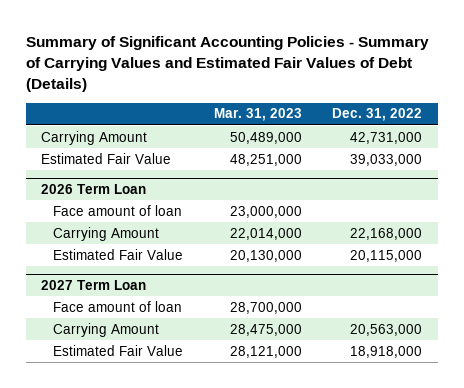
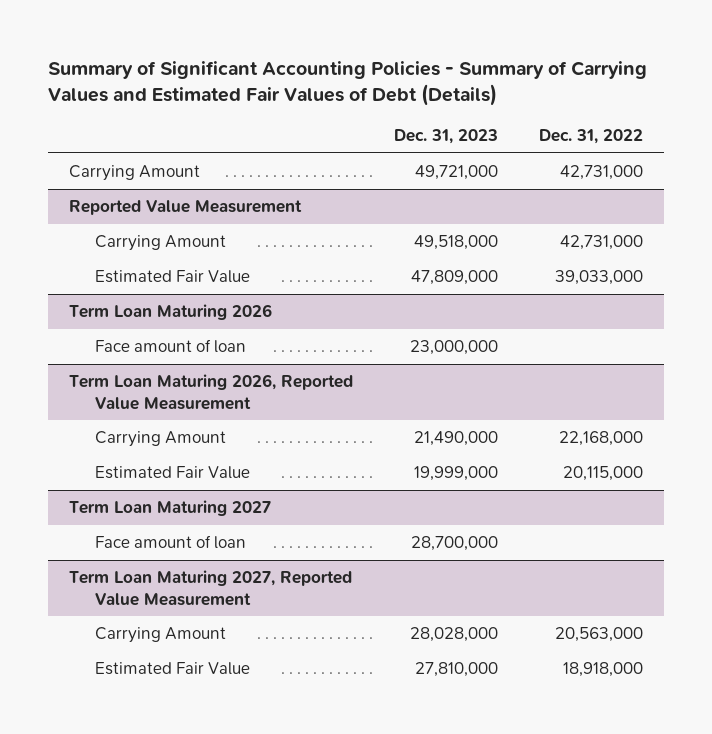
[213,108,302,122] Mar. 31, 2023 -> none
none -> [394,129,499,145] Dec. 31, 2023
none -> [68,200,302,216] Reported Value Measurement
none -> [94,235,226,252] Carrying Amount
[41,183,147,194] 2026 Term Loan -> [68,304,272,321] Term Loan Maturing 2026
none -> [68,374,353,410] Term Loan Maturing 2026, Reported Value Measurement
[41,279,147,290] 2027 Term Loan -> [68,500,271,517] Term Loan Maturing 2027
none -> [68,570,352,606] Term Loan Maturing 2027, Reported Value Measurement

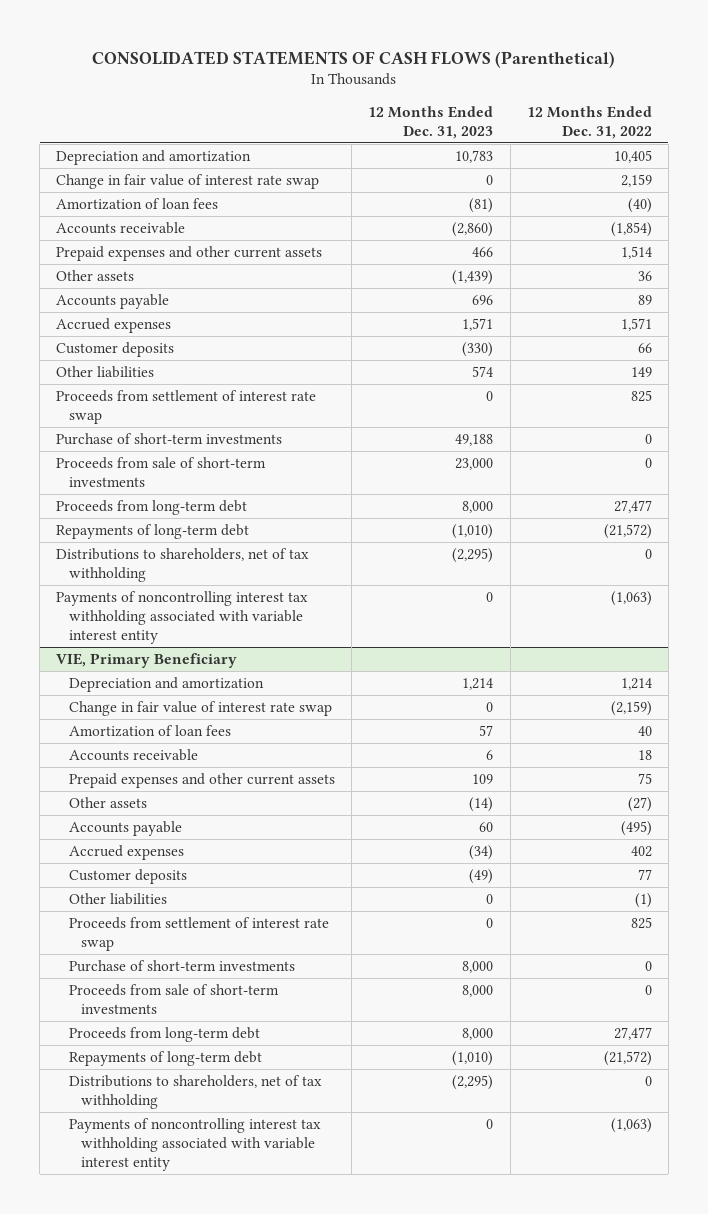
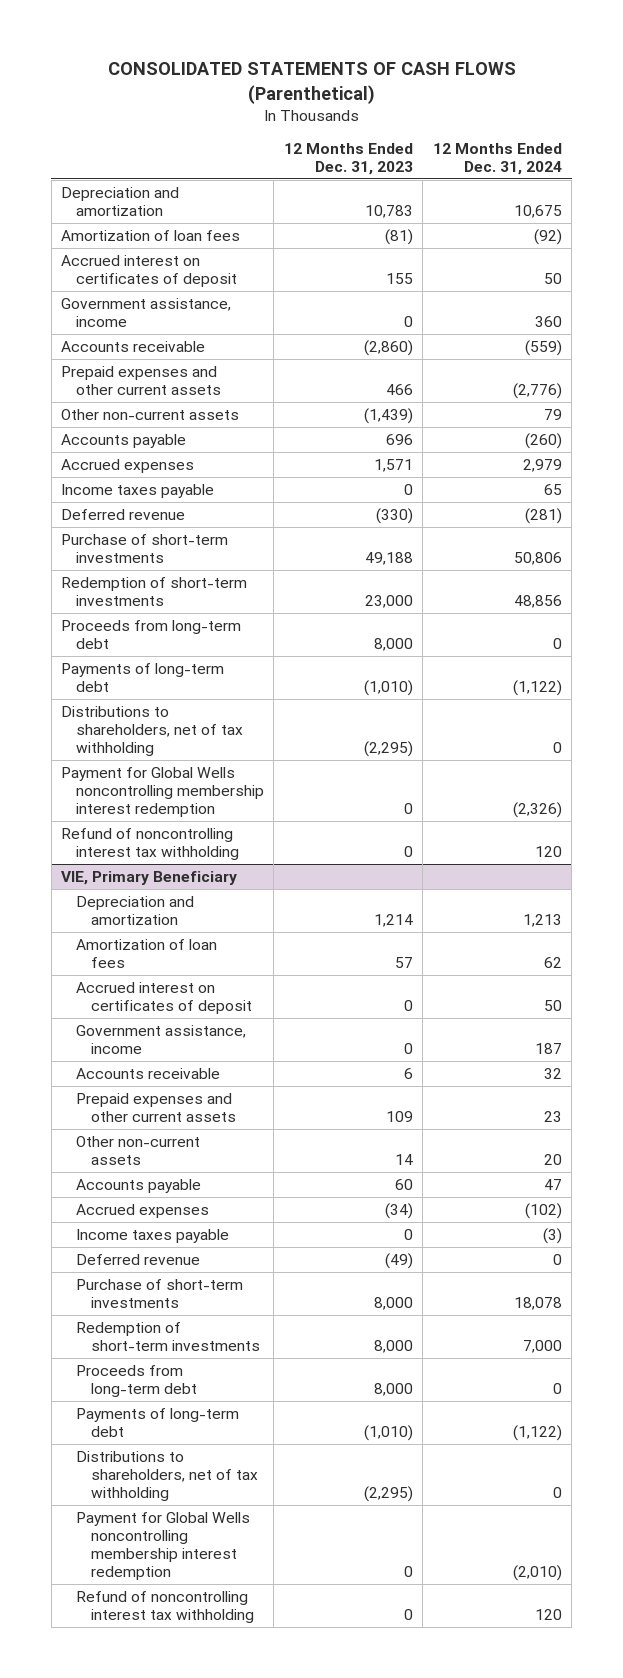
[526,105,652,139] 12 Months Ended Dec. 31, 2022 -> none
none -> [432,143,562,176] 12 Months Ended Dec. 31, 2024
[56,173,320,189] Change in fair value of interest rate swap -> none
none -> [61,254,237,287] Accrued interest on certificates of deposit
none -> [61,297,232,327] Government assistance, income
[56,269,135,281] Other assets -> [61,408,240,420] Other non-current assets
[56,341,175,357] Customer deposits -> none
[56,365,155,378] Other liabilities -> none
[56,389,317,424] Proceeds from settlement of interest rate swap -> none
none -> [61,483,215,498] Income taxes payable
none -> [61,508,186,520] Deferred revenue
[56,456,267,487] Proceeds from sale of short-term investments -> [61,576,248,606] Redemption of short-term investments
[56,523,250,539] Repayments of long-term debt -> [61,662,225,692] Payments of long-term debt
[56,590,309,645] Payments of noncontrolling interest tax withholding associated with variable interest entity -> none
none -> [61,766,264,817] Payment for Global Wells noncontrolling membership interest redemption
none -> [61,827,239,860] Refund of noncontrolling interest tax withholding
[68,700,332,716] Change in fair value of interest rate swap -> none
none -> [75,981,252,1014] Accrued interest on certificates of deposit
none -> [75,1024,246,1054] Government assistance, income
[68,796,147,808] Other assets -> [75,1135,200,1165] Other non-current assets
[469,796,494,812] (14) -> [394,1153,413,1165] 14
[68,868,187,884] Customer deposits -> none
[68,892,167,905] Other liabilities -> none
[68,916,329,951] Proceeds from settlement of interest rate swap -> none
none -> [75,1228,229,1243] Income taxes payable
none -> [75,1253,200,1265] Deferred revenue
[68,983,279,1014] Proceeds from sale of short-term investments -> [75,1321,260,1351] Redemption of short-term investments
[68,1050,262,1066] Repayments of long-term debt -> [75,1407,239,1437] Payments of long-term debt
[68,1117,321,1172] Payments of noncontrolling interest tax withholding associated with variable interest entity -> none
none -> [75,1511,250,1581] Payment for Global Wells noncontrolling membership interest redemption
none -> [75,1590,254,1623] Refund of noncontrolling interest tax withholding

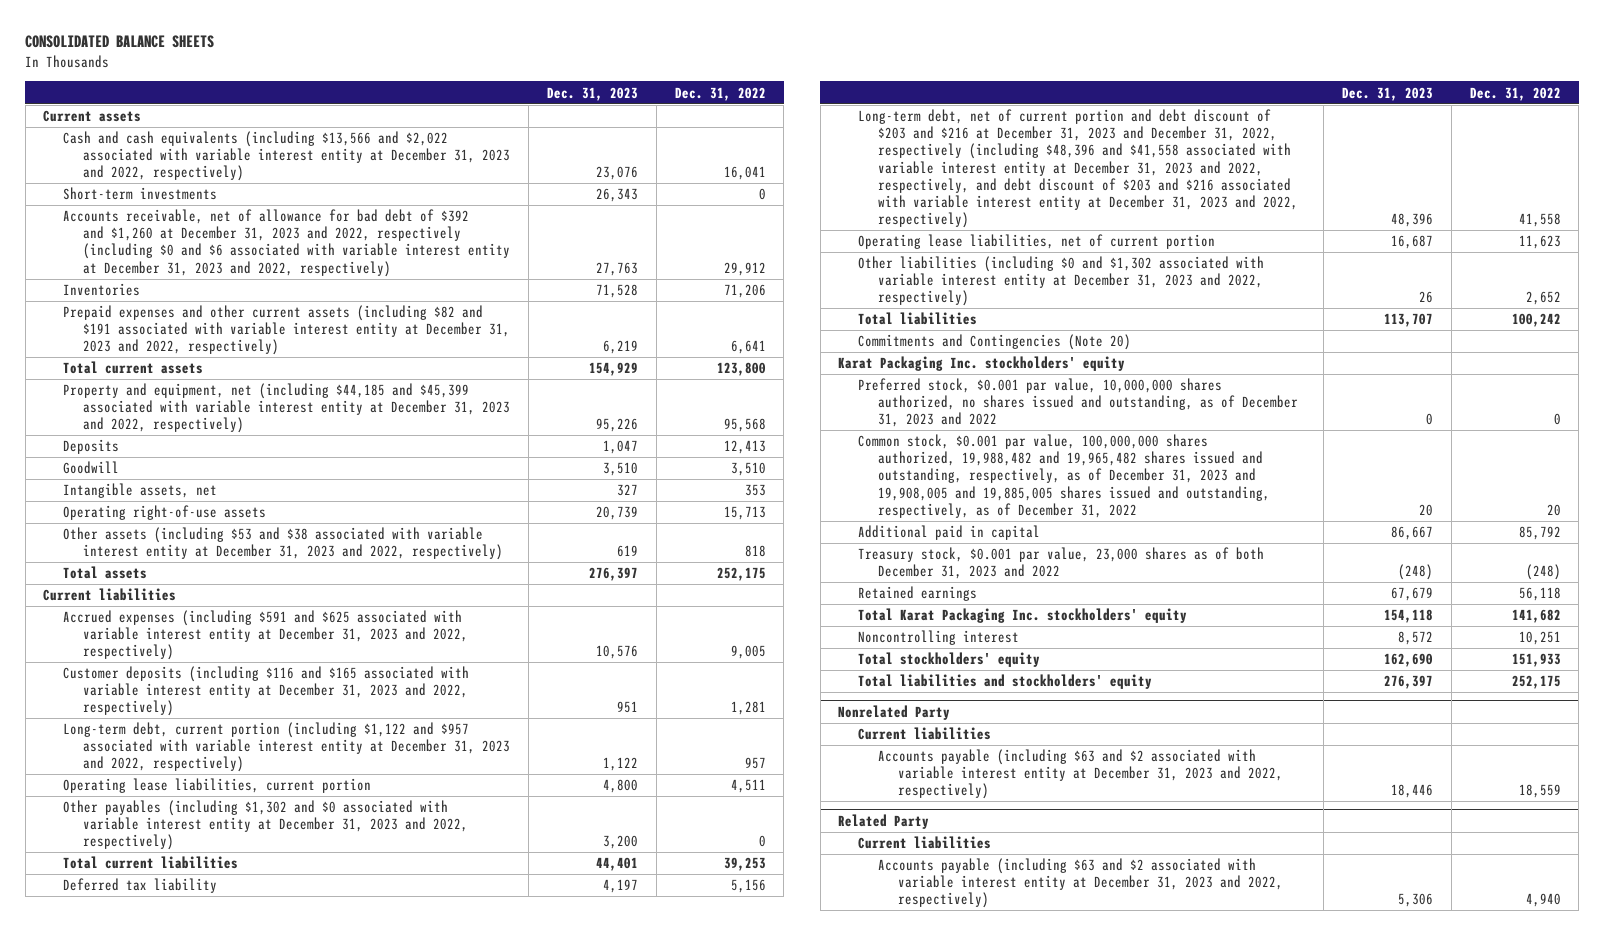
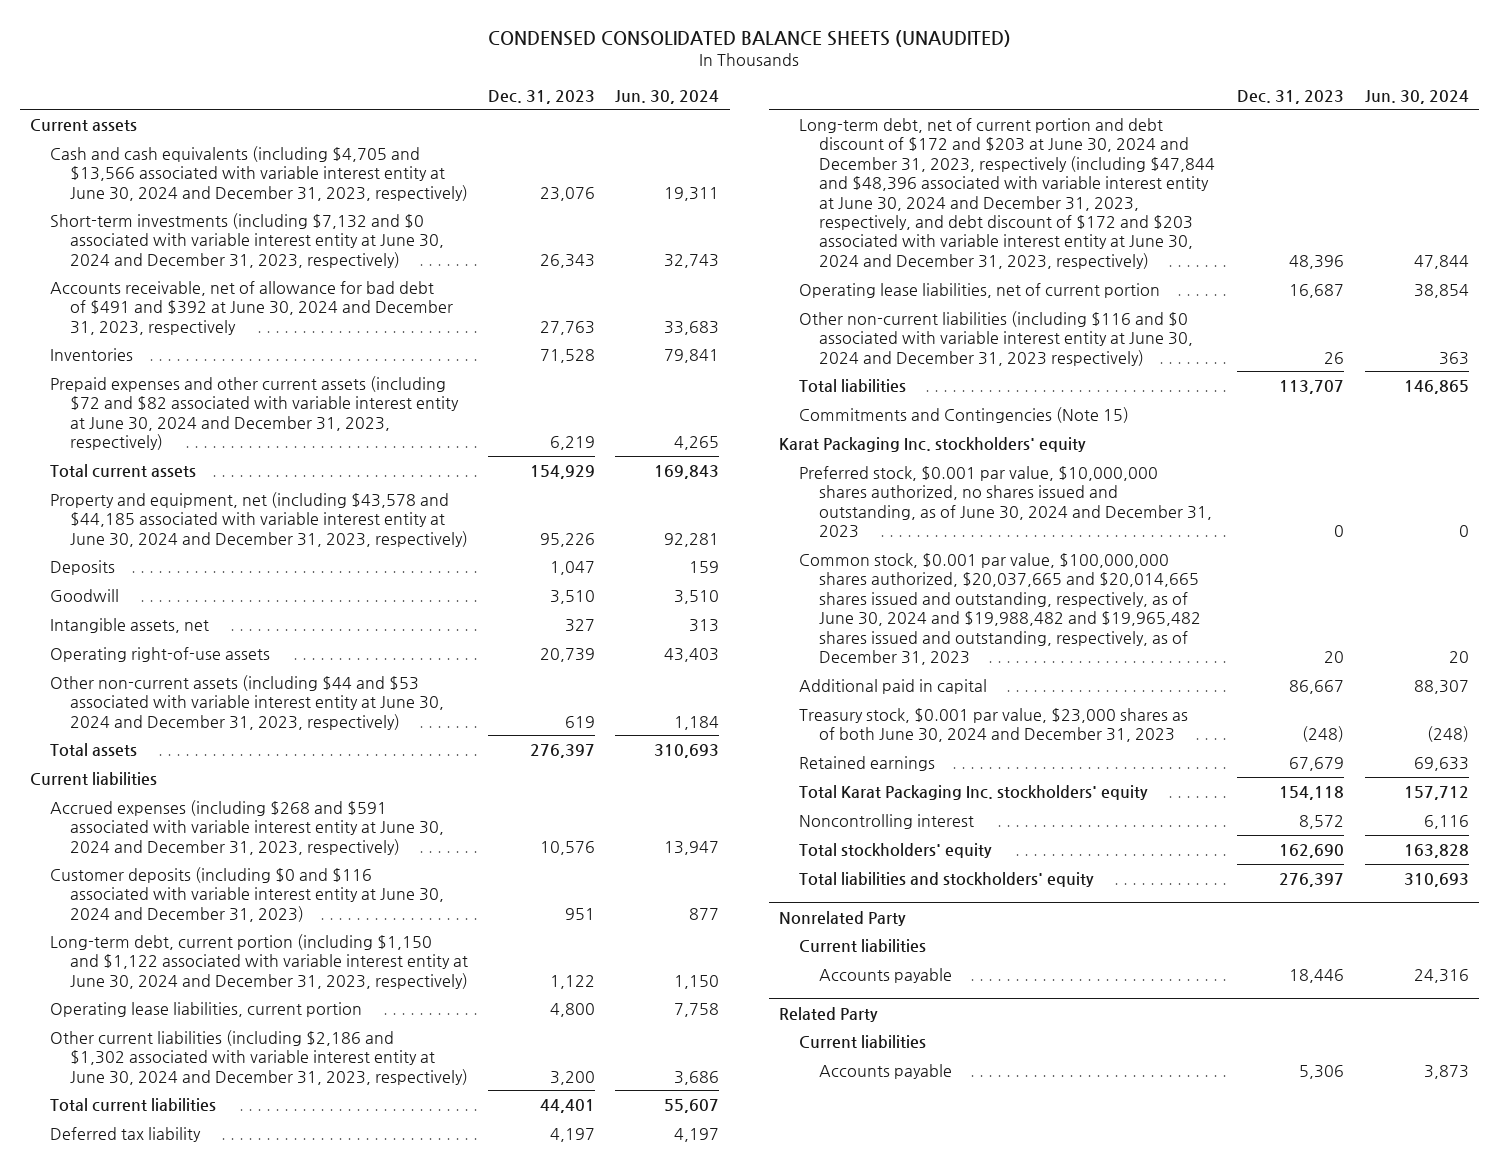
[25,35,215,49] CONSOLIDATED BALANCE SHEETS -> [488,29,1012,47] CONDENSED CONSOLIDATED BALANCE SHEETS (UNAUDITED)
[674,86,766,101] Dec. 31, 2022 -> none
none -> [615,89,720,104] Jun. 30, 2024
[63,131,511,182] Cash and cash equivalents (including $13,566 and $2,022 associated with variable interest entity at December 31, 2023 and 2022, respectively) -> [49,145,468,201] Cash and cash equivalents (including $4,705 and $13,566 associated with variable interest entity at June 30, 2024 and December 31, 2023, respectively)
[63,187,218,201] Short-term investments -> [49,212,444,268] Short-term investments (including $7,132 and $0 associated with variable interest entity at June 30, 2024 and December 31, 2023, respectively)
[63,209,511,277] Accounts receivable, net of allowance for bad debt of $392 and $1,260 at December 31, 2023 and 2022, respectively (including $0 and $6 associated with variable interest entity at December 31, 2023 and 2022, respectively) -> [49,280,453,335] Accounts receivable, net of allowance for bad debt of $491 and $392 at June 30, 2024 and December 31, 2023, respectively
[63,305,511,356] Prepaid expenses and other current assets (including $82 and $191 associated with variable interest entity at December 31, 2023 and 2022, respectively) -> [49,375,459,451] Prepaid expenses and other current assets (including $72 and $82 associated with variable interest entity at June 30, 2024 and December 31, 2023, respectively)
[63,383,511,434] Property and equipment, net (including $44,185 and $45,399 associated with variable interest entity at December 31, 2023 and 2022, respectively) -> [49,491,468,547] Property and equipment, net (including $43,578 and $44,185 associated with variable interest entity at June 30, 2024 and December 31, 2023, respectively)
[63,527,504,561] Other assets (including $53 and $38 associated with variable interest entity at December 31, 2023 and 2022, respectively) -> [49,674,444,730] Other non-current assets (including $44 and $53 associated with variable interest entity at June 30, 2024 and December 31, 2023, respectively)
[63,610,469,661] Accrued expenses (including $591 and $625 associated with variable interest entity at December 31, 2023 and 2022, respectively) -> [49,799,444,855] Accrued expenses (including $268 and $591 associated with variable interest entity at June 30, 2024 and December 31, 2023, respectively)
[63,666,470,717] Customer deposits (including $116 and $165 associated with variable interest entity at December 31, 2023 and 2022, respectively) -> [49,866,444,922] Customer deposits (including $0 and $116 associated with variable interest entity at June 30, 2024 and December 31, 2023)
[63,722,511,773] Long-term debt, current portion (including $1,122 and $957 associated with variable interest entity at December 31, 2023 and 2022, respectively) -> [49,933,468,989] Long-term debt, current portion (including $1,150 and $1,122 associated with variable interest entity at June 30, 2024 and December 31, 2023, respectively)
[63,800,469,851] Other payables (including $1,302 and $0 associated with variable interest entity at December 31, 2023 and 2022, respectively) -> [49,1029,468,1085] Other current liabilities (including $2,186 and $1,302 associated with variable interest entity at June 30, 2024 and December 31, 2023, respectively)
[858,109,1299,229] Long-term debt, net of current portion and debt discount of $203 and $216 at December 31, 2023 and December 31, 2022, respectively (including $48,396 and $41,558 associated with variable interest entity at December 31, 2023 and 2022, respectively, and debt discount of $203 and $216 associated with variable interest entity at December 31, 2023 and 2022, respectively) -> [798,117,1215,269] Long-term debt, net of current portion and debt discount of $172 and $203 at June 30, 2024 and December 31, 2023, respectively (including $47,844 and $48,396 associated with variable interest entity at June 30, 2024 and December 31, 2023, respectively, and debt discount of $172 and $203 associated with variable interest entity at June 30, 2024 and December 31, 2023, respectively)
[858,256,1265,307] Other liabilities (including $0 and $1,302 associated with variable interest entity at December 31, 2023 and 2022, respectively) -> [798,310,1193,366] Other non-current liabilities (including $116 and $0 associated with variable interest entity at June 30, 2024 and December 31, 2023 respectively)
[858,334,1132,351] Commitments and Contingencies (Note 20) -> [798,406,1129,423] Commitments and Contingencies (Note 15)
[858,378,1299,428] Preferred stock, $0.001 par value, 10,000,000 shares authorized, no shares issued and outstanding, as of December 31, 2023 and 2022 -> [798,465,1212,539] Preferred stock, $0.001 par value, $10,000,000 shares authorized, no shares issued and outstanding, as of June 30, 2024 and December 31, 2023
[858,434,1271,518] Common stock, $0.001 par value, 100,000,000 shares authorized, 19,988,482 and 19,965,482 shares issued and outstanding, respectively, as of December 31, 2023 and 19,908,005 and 19,885,005 shares issued and outstanding, respectively, as of December 31, 2022 -> [798,552,1201,665] Common stock, $0.001 par value, $100,000,000 shares authorized, $20,037,665 and $20,014,665 shares issued and outstanding, respectively, as of June 30, 2024 and $19,988,482 and $19,965,482 shares issued and outstanding, respectively, as of December 31, 2023
[858,547,1265,580] Treasury stock, $0.001 par value, 23,000 shares as of both December 31, 2023 and 2022 -> [798,707,1188,743] Treasury stock, $0.001 par value, $23,000 shares as of both June 30, 2024 and December 31, 2023
[878,749,1283,800] Accounts payable (including $63 and $2 associated with variable interest entity at December 31, 2023 and 2022, respectively) -> [818,967,952,983] Accounts payable
[878,858,1283,909] Accounts payable (including $63 and $2 associated with variable interest entity at December 31, 2023 and 2022, respectively) -> [818,1063,952,1079] Accounts payable

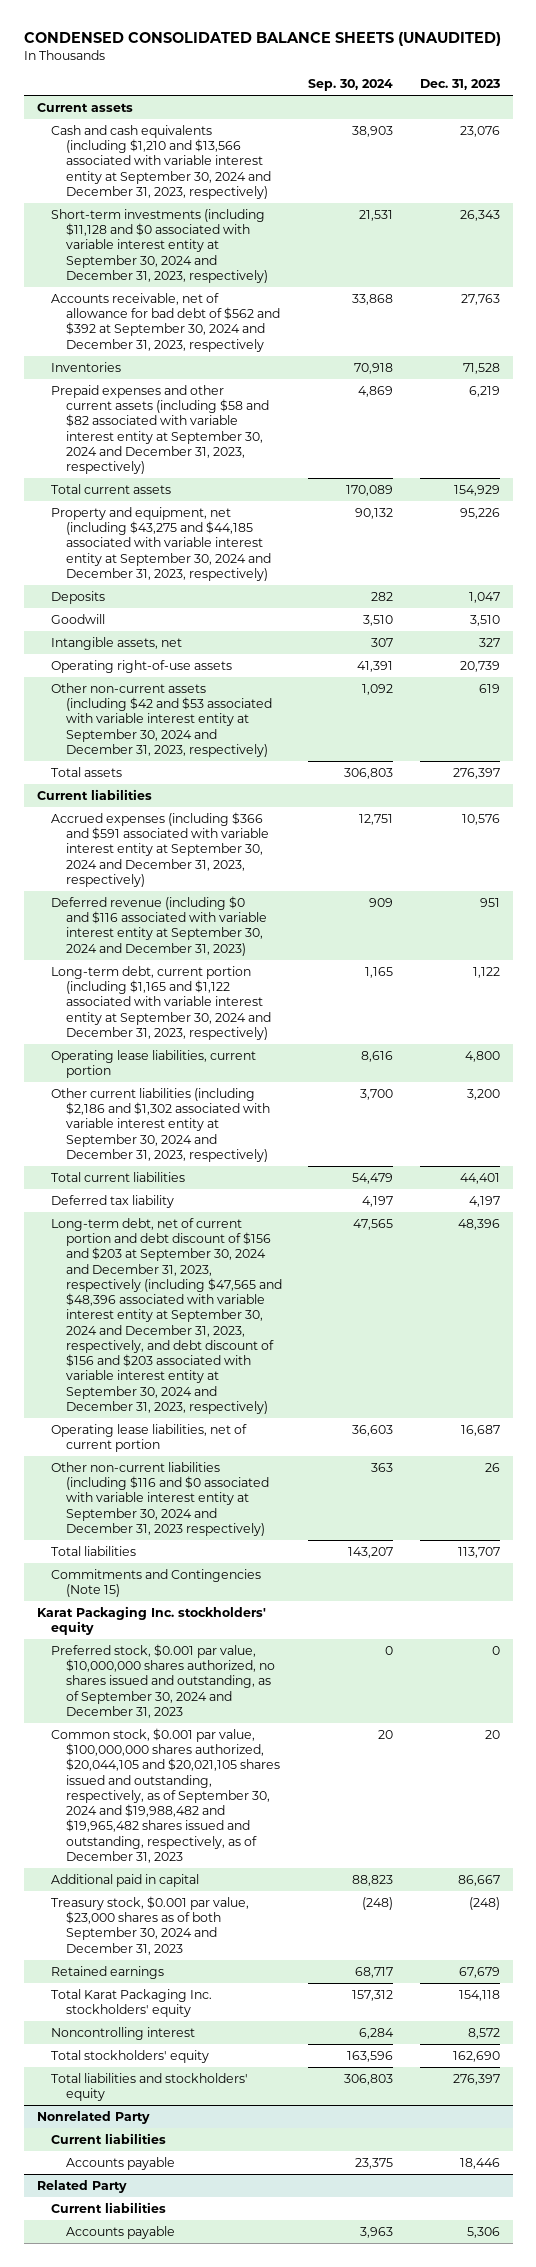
[615,89,720,104] Jun. 30, 2024 -> none
none -> [308,79,394,92] Sep. 30, 2024
[49,145,468,201] Cash and cash equivalents (including $4,705 and $13,566 associated with variable interest entity at June 30, 2024 and December 31, 2023, respectively) -> [51,124,272,199] Cash and cash equivalents (including $1,210 and $13,566 associated with variable interest entity at September 30, 2024 and December 31, 2023, respectively)
[49,212,444,268] Short-term investments (including $7,132 and $0 associated with variable interest entity at June 30, 2024 and December 31, 2023, respectively) -> [51,208,269,283] Short-term investments (including $11,128 and $0 associated with variable interest entity at September 30, 2024 and December 31, 2023, respectively)
[49,280,453,335] Accounts receivable, net of allowance for bad debt of $491 and $392 at June 30, 2024 and December 31, 2023, respectively -> [51,292,281,352] Accounts receivable, net of allowance for bad debt of $562 and $392 at September 30, 2024 and December 31, 2023, respectively
[49,375,459,451] Prepaid expenses and other current assets (including $72 and $82 associated with variable interest entity at June 30, 2024 and December 31, 2023, respectively) -> [51,384,270,475] Prepaid expenses and other current assets (including $58 and $82 associated with variable interest entity at September 30, 2024 and December 31, 2023, respectively)
[49,491,468,547] Property and equipment, net (including $43,578 and $44,185 associated with variable interest entity at June 30, 2024 and December 31, 2023, respectively) -> [51,506,272,581] Property and equipment, net (including $43,275 and $44,185 associated with variable interest entity at September 30, 2024 and December 31, 2023, respectively)
[49,674,444,730] Other non-current assets (including $44 and $53 associated with variable interest entity at June 30, 2024 and December 31, 2023, respectively) -> [51,682,273,757] Other non-current assets (including $42 and $53 associated with variable interest entity at September 30, 2024 and December 31, 2023, respectively)
[49,799,444,855] Accrued expenses (including $268 and $591 associated with variable interest entity at June 30, 2024 and December 31, 2023, respectively) -> [51,811,270,887] Accrued expenses (including $366 and $591 associated with variable interest entity at September 30, 2024 and December 31, 2023, respectively)
[49,866,444,922] Customer deposits (including $0 and $116 associated with variable interest entity at June 30, 2024 and December 31, 2023) -> [51,895,268,956] Deferred revenue (including $0 and $116 associated with variable interest entity at September 30, 2024 and December 31, 2023)
[49,933,468,989] Long-term debt, current portion (including $1,150 and $1,122 associated with variable interest entity at June 30, 2024 and December 31, 2023, respectively) -> [51,965,272,1040] Long-term debt, current portion (including $1,165 and $1,122 associated with variable interest entity at September 30, 2024 and December 31, 2023, respectively)
[49,1029,468,1085] Other current liabilities (including $2,186 and $1,302 associated with variable interest entity at June 30, 2024 and December 31, 2023, respectively) -> [51,1087,271,1162] Other current liabilities (including $2,186 and $1,302 associated with variable interest entity at September 30, 2024 and December 31, 2023, respectively)
[798,117,1215,269] Long-term debt, net of current portion and debt discount of $172 and $203 at June 30, 2024 and December 31, 2023, respectively (including $47,844 and $48,396 associated with variable interest entity at June 30, 2024 and December 31, 2023, respectively, and debt discount of $172 and $203 associated with variable interest entity at June 30, 2024 and December 31, 2023, respectively) -> [51,1217,283,1414] Long-term debt, net of current portion and debt discount of $156 and $203 at September 30, 2024 and December 31, 2023, respectively (including $47,565 and $48,396 associated with variable interest entity at September 30, 2024 and December 31, 2023, respectively, and debt discount of $156 and $203 associated with variable interest entity at September 30, 2024 and December 31, 2023, respectively)
[798,310,1193,366] Other non-current liabilities (including $116 and $0 associated with variable interest entity at June 30, 2024 and December 31, 2023 respectively) -> [51,1461,270,1536] Other non-current liabilities (including $116 and $0 associated with variable interest entity at September 30, 2024 and December 31, 2023 respectively)
[798,465,1212,539] Preferred stock, $0.001 par value, $10,000,000 shares authorized, no shares issued and outstanding, as of June 30, 2024 and December 31, 2023 -> [51,1643,276,1718] Preferred stock, $0.001 par value, $10,000,000 shares authorized, no shares issued and outstanding, as of September 30, 2024 and December 31, 2023
[798,552,1201,665] Common stock, $0.001 par value, $100,000,000 shares authorized, $20,037,665 and $20,014,665 shares issued and outstanding, respectively, as of June 30, 2024 and $19,988,482 and $19,965,482 shares issued and outstanding, respectively, as of December 31, 2023 -> [51,1727,281,1863] Common stock, $0.001 par value, $100,000,000 shares authorized, $20,044,105 and $20,021,105 shares issued and outstanding, respectively, as of September 30, 2024 and $19,988,482 and $19,965,482 shares issued and outstanding, respectively, as of December 31, 2023
[798,707,1188,743] Treasury stock, $0.001 par value, $23,000 shares as of both June 30, 2024 and December 31, 2023 -> [51,1895,250,1955] Treasury stock, $0.001 par value, $23,000 shares as of both September 30, 2024 and December 31, 2023

